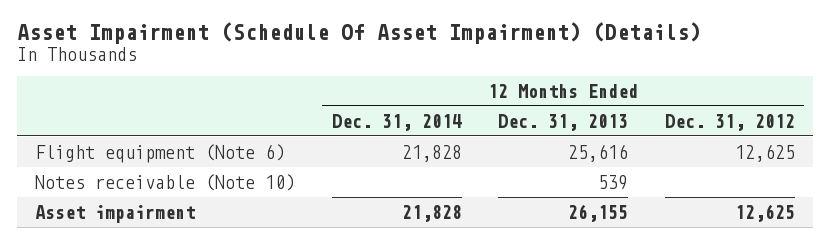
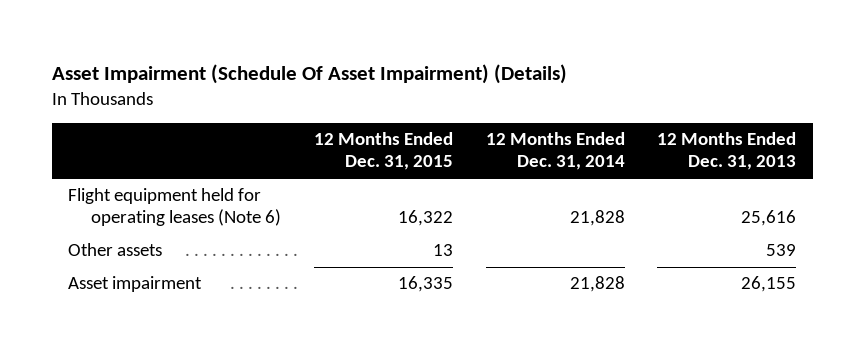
[664,113,795,131] Dec. 31, 2012 -> none
none -> [314,132,454,171] 12 Months Ended Dec. 31, 2015
[35,143,286,163] Flight equipment (Note 6) -> [67,188,282,227] Flight equipment held for operating leases (Note 6)
[35,173,296,191] Notes receivable (Note 10) -> [67,243,162,257] Other assets

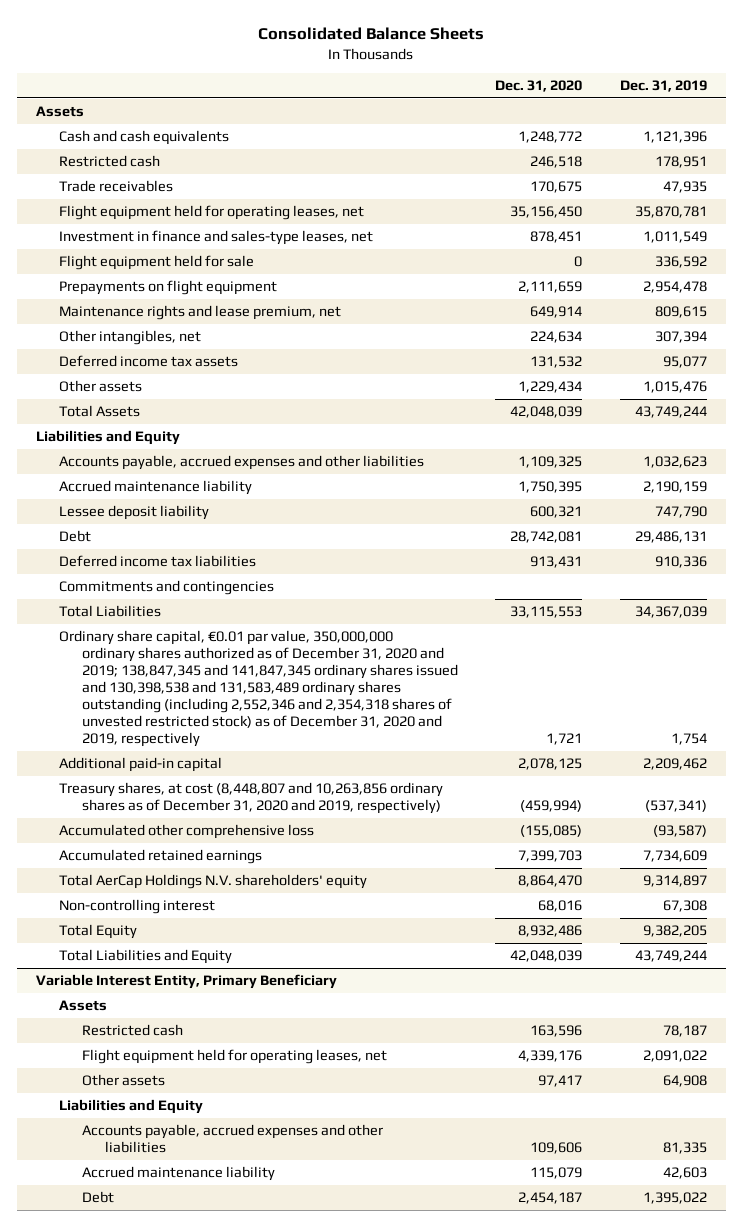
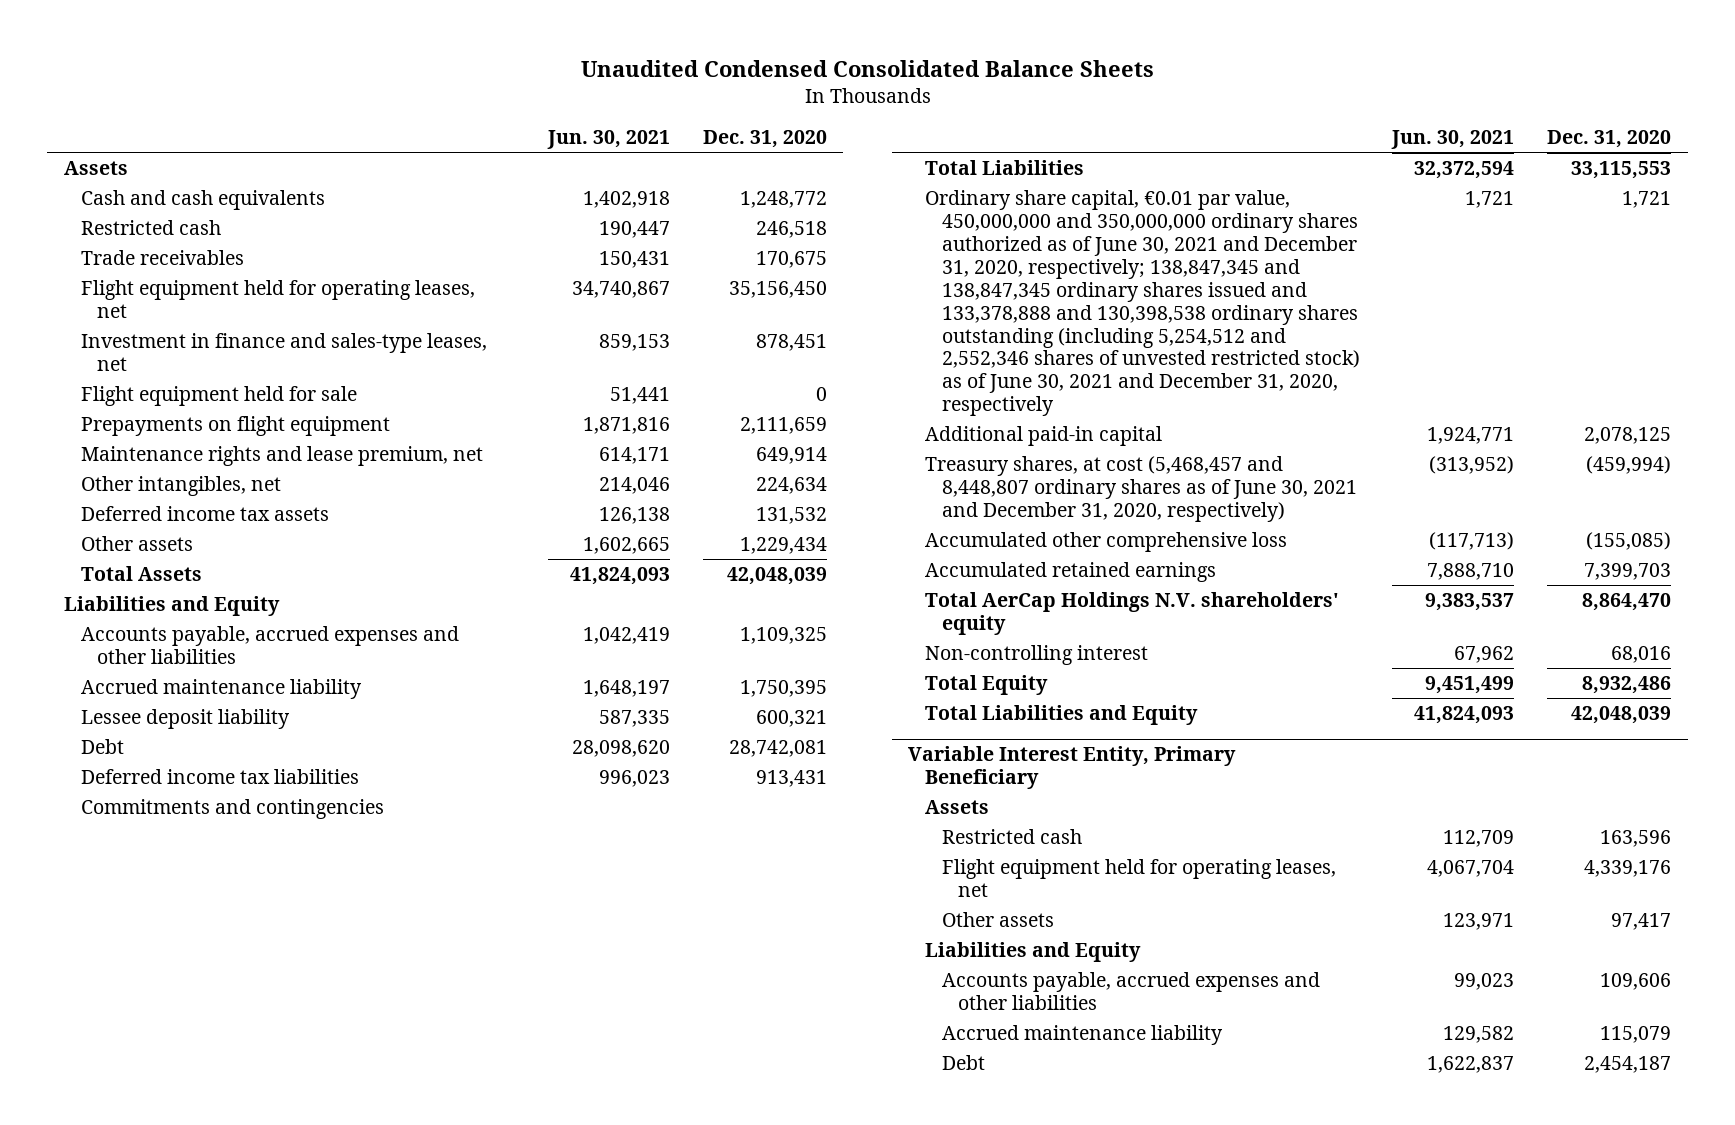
[258,27,485,41] Consolidated Balance Sheets -> [580,60,1154,78] Unaudited Condensed Consolidated Balance Sheets
[620,80,708,93] Dec. 31, 2019 -> none
none -> [547,130,671,150] Jun. 30, 2021
[58,630,458,748] Ordinary share capital, €0.01 par value, 350,000,000 ordinary shares authorized as of December 31, 2020 and 2019; 138,847,345 and 141,847,345 ordinary shares issued and 130,398,538 and 131,583,489 ordinary shares outstanding (including 2,552,346 and 2,354,318 shares of unvested restricted stock) as of December 31, 2020 and 2019, respectively -> [924,189,1360,417] Ordinary share capital, €0.01 par value, 450,000,000 and 350,000,000 ordinary shares authorized as of June 30, 2021 and December 31, 2020, respectively; 138,847,345 and 138,847,345 ordinary shares issued and 133,378,888 and 130,398,538 ordinary shares outstanding (including 5,254,512 and 2,552,346 shares of unvested restricted stock) as of June 30, 2021 and December 31, 2020, respectively
[58,782,443,815] Treasury shares, at cost (8,448,807 and 10,263,856 ordinary shares as of December 31, 2020 and 2019, respectively) -> [924,455,1357,522] Treasury shares, at cost (5,468,457 and 8,448,807 ordinary shares as of June 30, 2021 and December 31, 2020, respectively)

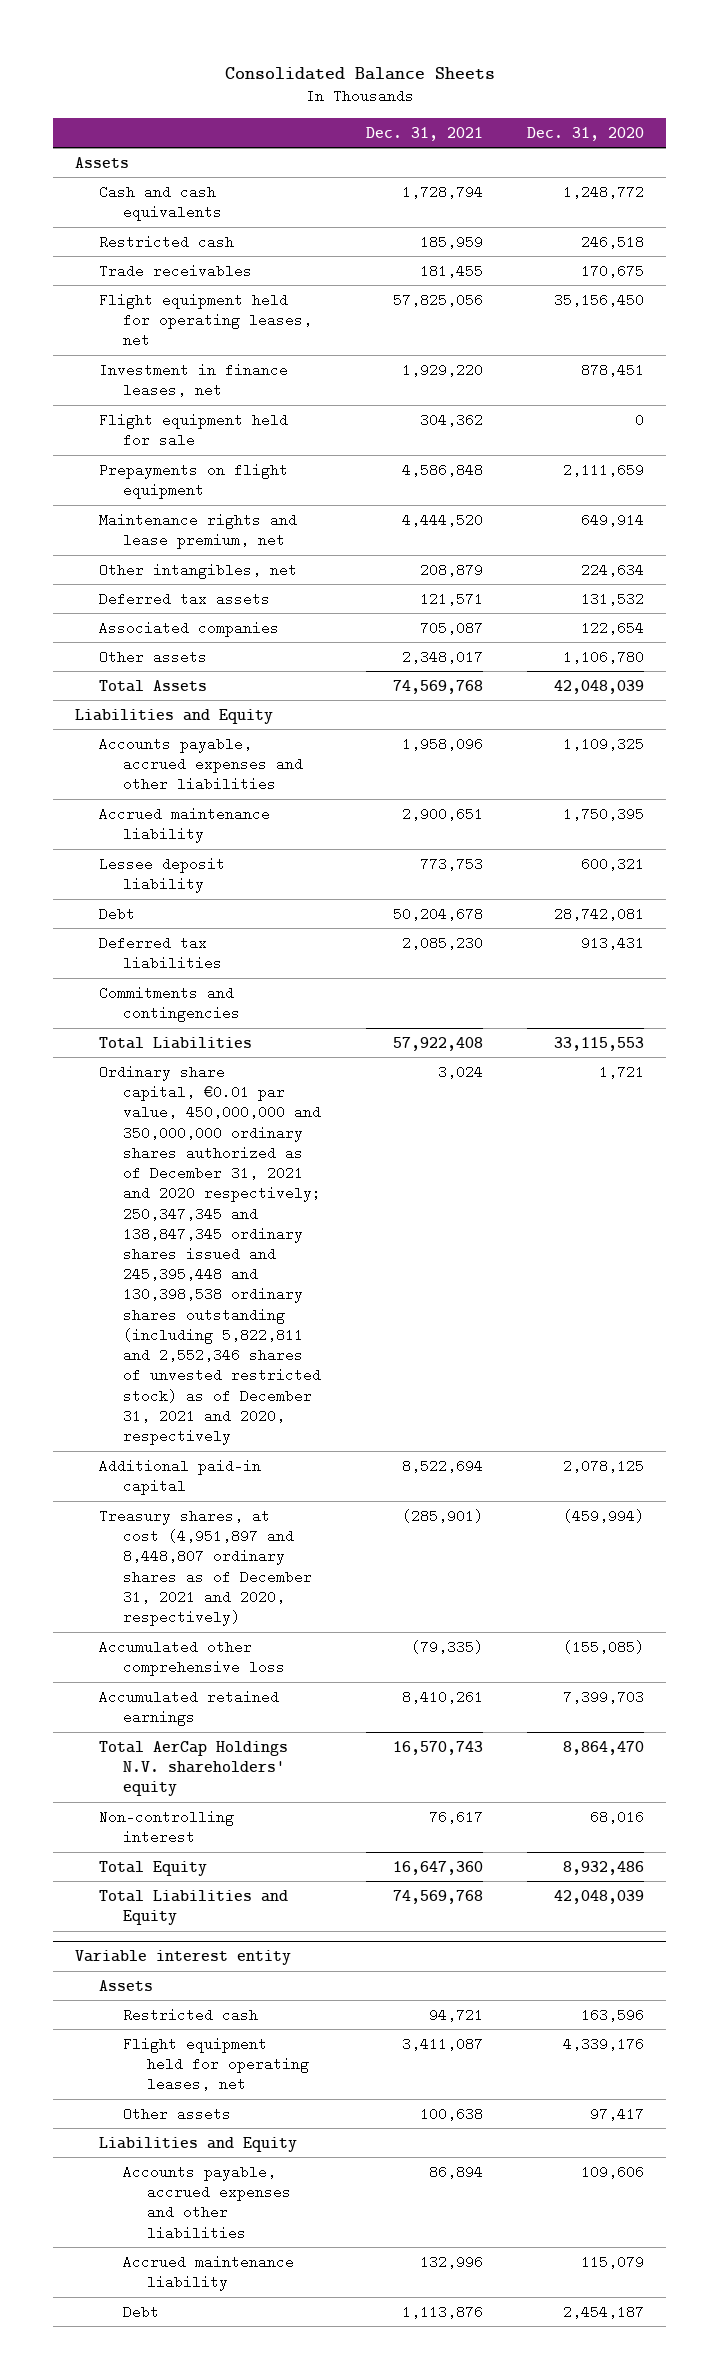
[580,60,1154,78] Unaudited Condensed Consolidated Balance Sheets -> [224,67,495,81] Consolidated Balance Sheets
[547,130,671,150] Jun. 30, 2021 -> none
none -> [365,126,483,141] Dec. 31, 2021
[80,332,487,371] Investment in finance and sales-type leases, net -> [99,362,289,398] Investment in finance leases, net
[80,505,329,521] Deferred income tax assets -> [99,591,271,606] Deferred tax assets
none -> [99,620,280,637] Associated companies
[739,536,827,554] 1,229,434 -> [563,649,645,664] 1,106,780
[80,768,359,784] Deferred income tax liabilities -> [99,935,223,971] Deferred tax liabilities
[924,189,1360,417] Ordinary share capital, €0.01 par value, 450,000,000 and 350,000,000 ordinary shares authorized as of June 30, 2021 and December 31, 2020, respectively; 138,847,345 and 138,847,345 ordinary shares issued and 133,378,888 and 130,398,538 ordinary shares outstanding (including 5,254,512 and 2,552,346 shares of unvested restricted stock) as of June 30, 2021 and December 31, 2020, respectively -> [99,1064,322,1446] Ordinary share capital, €0.01 par value, 450,000,000 and 350,000,000 ordinary shares authorized as of December 31, 2021 and 2020 respectively; 250,347,345 and 138,847,345 ordinary shares issued and 245,395,448 and 130,398,538 ordinary shares outstanding (including 5,822,811 and 2,552,346 shares of unvested restricted stock) as of December 31, 2021 and 2020, respectively
[924,455,1357,522] Treasury shares, at cost (5,468,457 and 8,448,807 ordinary shares as of June 30, 2021 and December 31, 2020, respectively) -> [99,1508,313,1627] Treasury shares, at cost (4,951,897 and 8,448,807 ordinary shares as of December 31, 2021 and 2020, respectively)
[908,746,1237,790] Variable Interest Entity, Primary Beneficiary -> [75,1949,292,1965] Variable interest entity

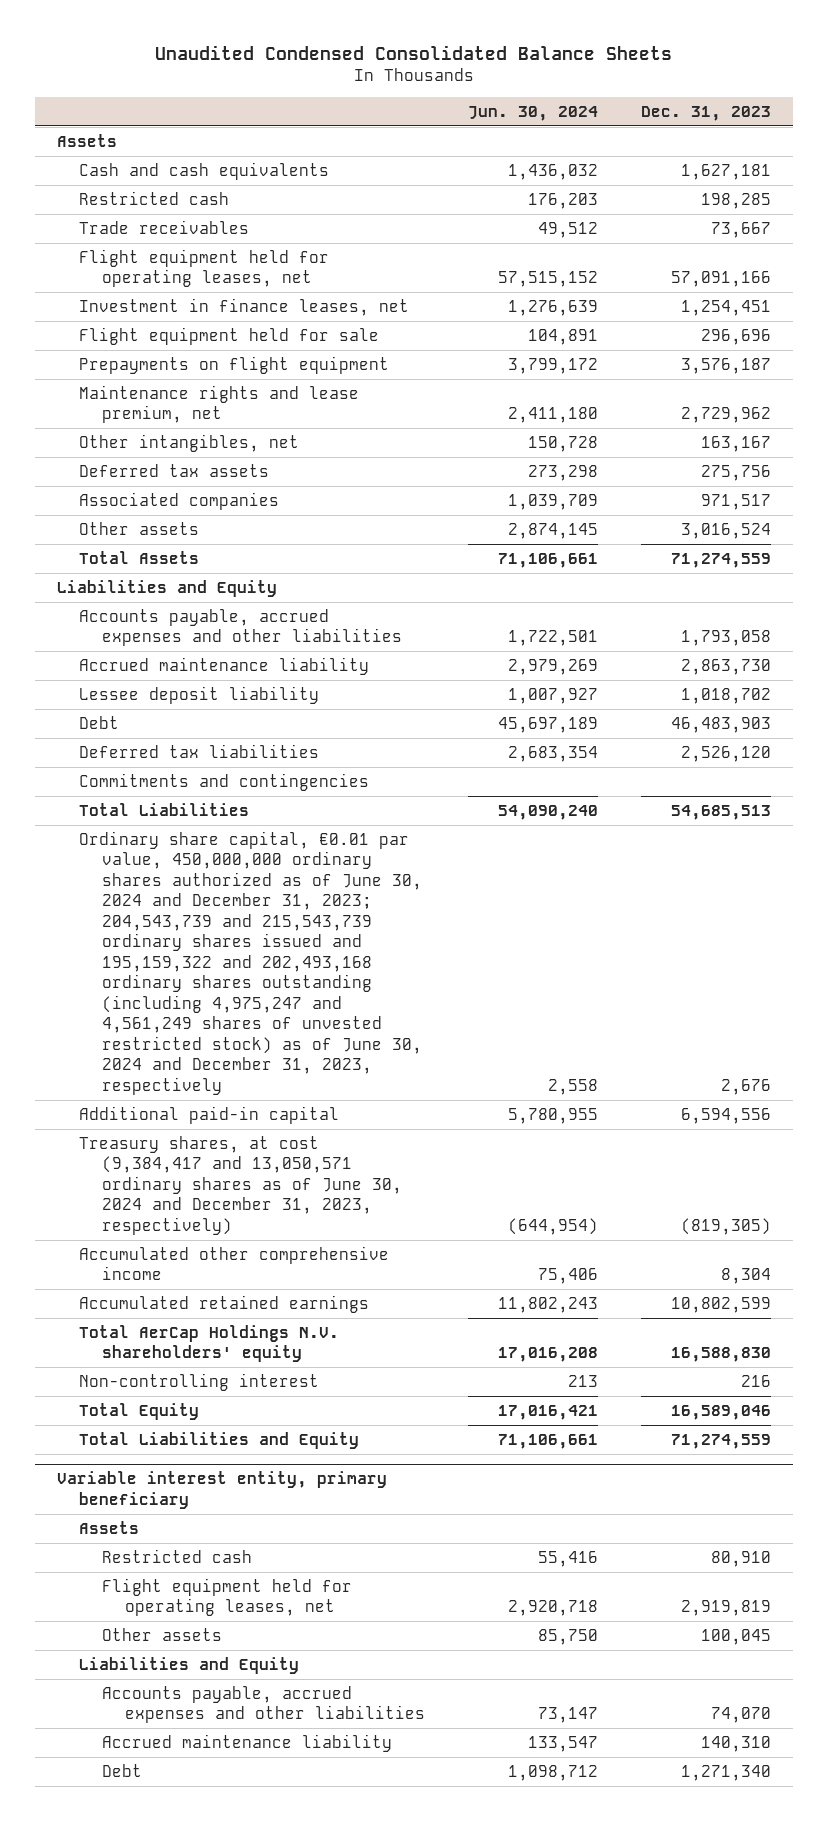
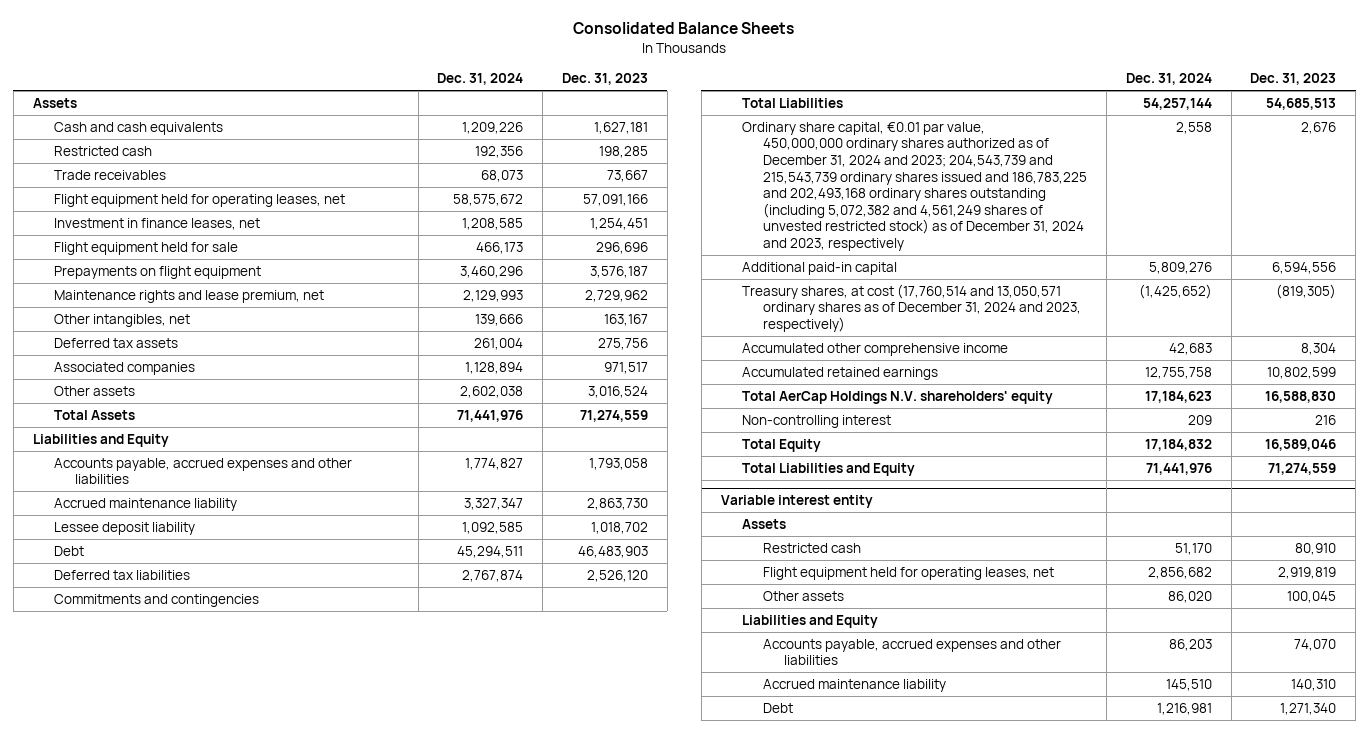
[154,44,672,60] Unaudited Condensed Consolidated Balance Sheets -> [573,22,795,35] Consolidated Balance Sheets
[467,106,598,122] Jun. 30, 2024 -> none
none -> [437,73,524,86] Dec. 31, 2024
[79,830,423,1095] Ordinary share capital, €0.01 par value, 450,000,000 ordinary shares authorized as of June 30, 2024 and December 31, 2023; 204,543,739 and 215,543,739 ordinary shares issued and 195,159,322 and 202,493,168 ordinary shares outstanding (including 4,975,247 and 4,561,249 shares of unvested restricted stock) as of June 30, 2024 and December 31, 2023, respectively -> [741,121,1088,251] Ordinary share capital, €0.01 par value, 450,000,000 ordinary shares authorized as of December 31, 2024 and 2023; 204,543,739 and 215,543,739 ordinary shares issued and 186,783,225 and 202,493,168 ordinary shares outstanding (including 5,072,382 and 4,561,249 shares of unvested restricted stock) as of December 31, 2024 and 2023, respectively
[79,1135,403,1235] Treasury shares, at cost (9,384,417 and 13,050,571 ordinary shares as of June 30, 2024 and December 31, 2023, respectively) -> [741,283,1082,332] Treasury shares, at cost (17,760,514 and 13,050,571 ordinary shares as of December 31, 2024 and 2023, respectively)
[56,1471,387,1509] Variable interest entity, primary beneficiary -> [720,495,873,509] Variable interest entity

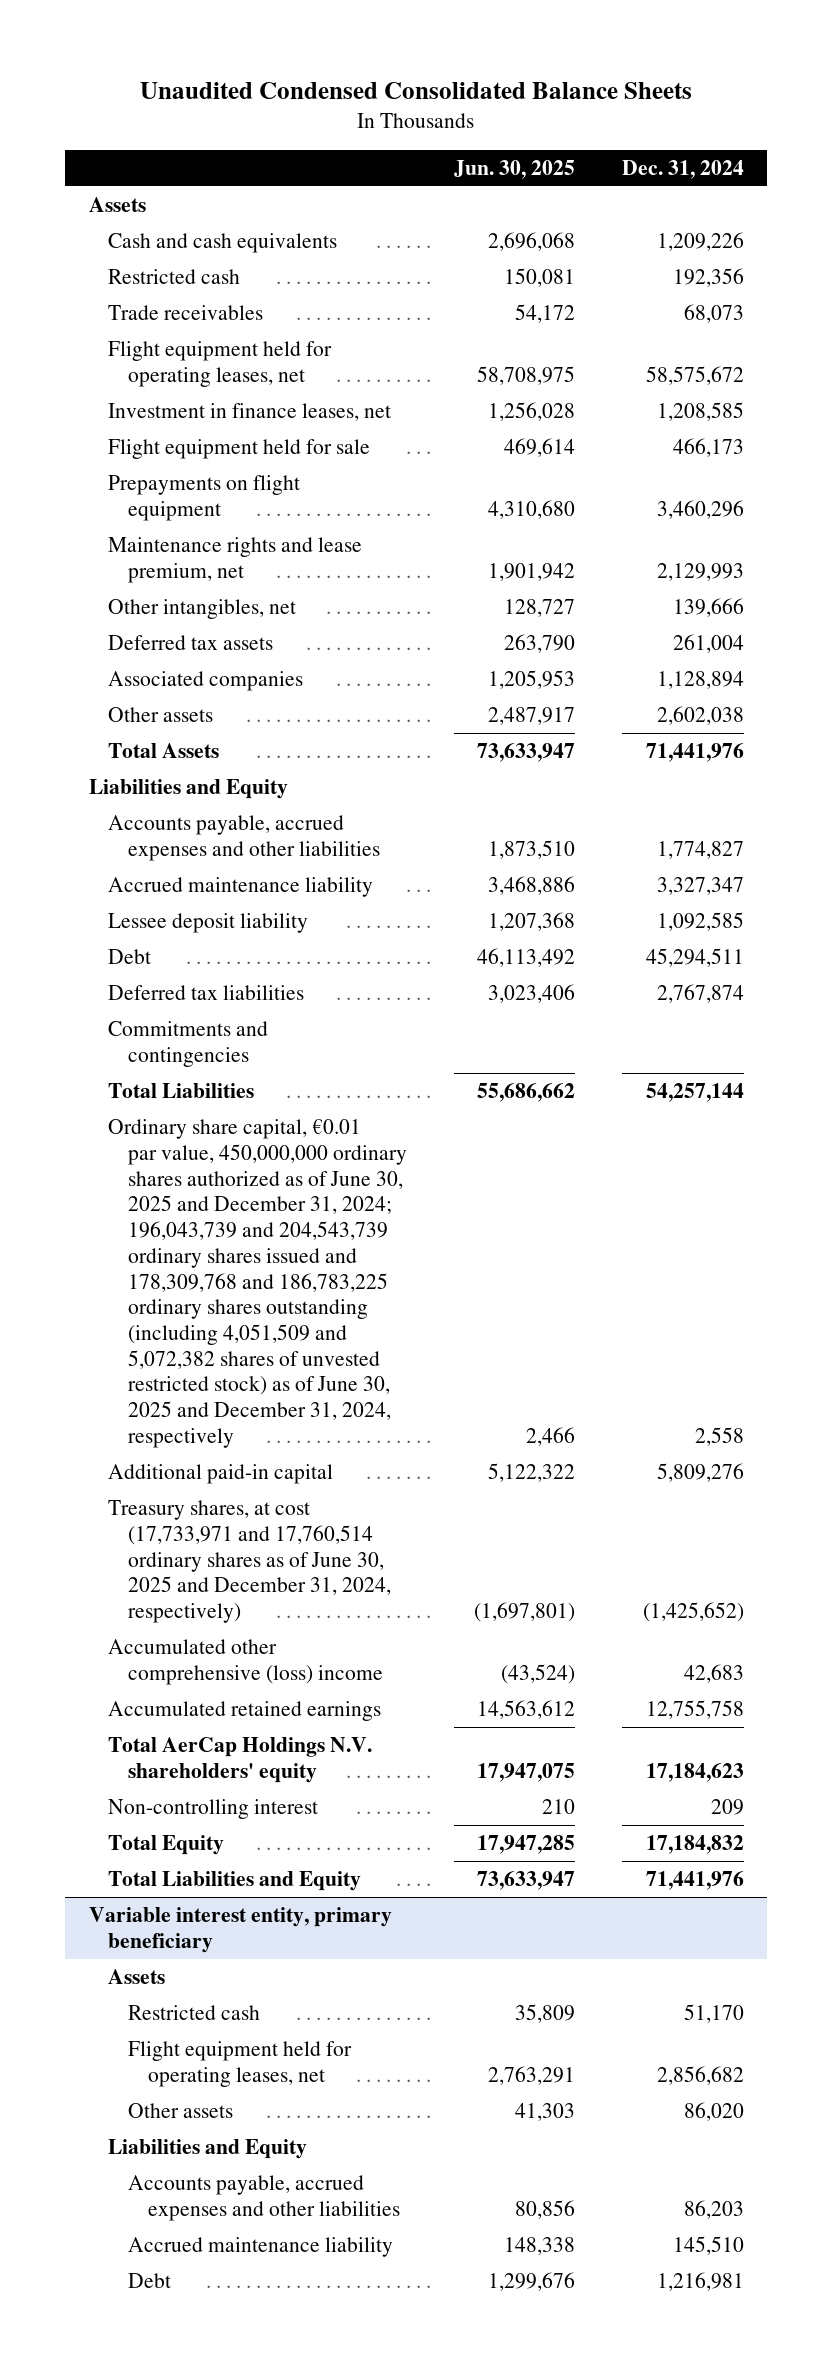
[573,22,795,35] Consolidated Balance Sheets -> [140,81,693,99] Unaudited Condensed Consolidated Balance Sheets
[562,73,649,86] Dec. 31, 2023 -> none
none -> [453,160,575,180] Jun. 30, 2025
[741,121,1088,251] Ordinary share capital, €0.01 par value, 450,000,000 ordinary shares authorized as of December 31, 2024 and 2023; 204,543,739 and 215,543,739 ordinary shares issued and 186,783,225 and 202,493,168 ordinary shares outstanding (including 5,072,382 and 4,561,249 shares of unvested restricted stock) as of December 31, 2024 and 2023, respectively -> [108,1119,408,1448] Ordinary share capital, €0.01 par value, 450,000,000 ordinary shares authorized as of June 30, 2025 and December 31, 2024; 196,043,739 and 204,543,739 ordinary shares issued and 178,309,768 and 186,783,225 ordinary shares outstanding (including 4,051,509 and 5,072,382 shares of unvested restricted stock) as of June 30, 2025 and December 31, 2024, respectively
[741,283,1082,332] Treasury shares, at cost (17,760,514 and 13,050,571 ordinary shares as of December 31, 2024 and 2023, respectively) -> [108,1500,392,1624] Treasury shares, at cost (17,733,971 and 17,760,514 ordinary shares as of June 30, 2025 and December 31, 2024, respectively)
[741,342,1008,356] Accumulated other comprehensive income -> [108,1639,384,1685] Accumulated other comprehensive (loss) income
[720,495,873,509] Variable interest entity -> [88,1907,392,1953] Variable interest entity, primary beneficiary

